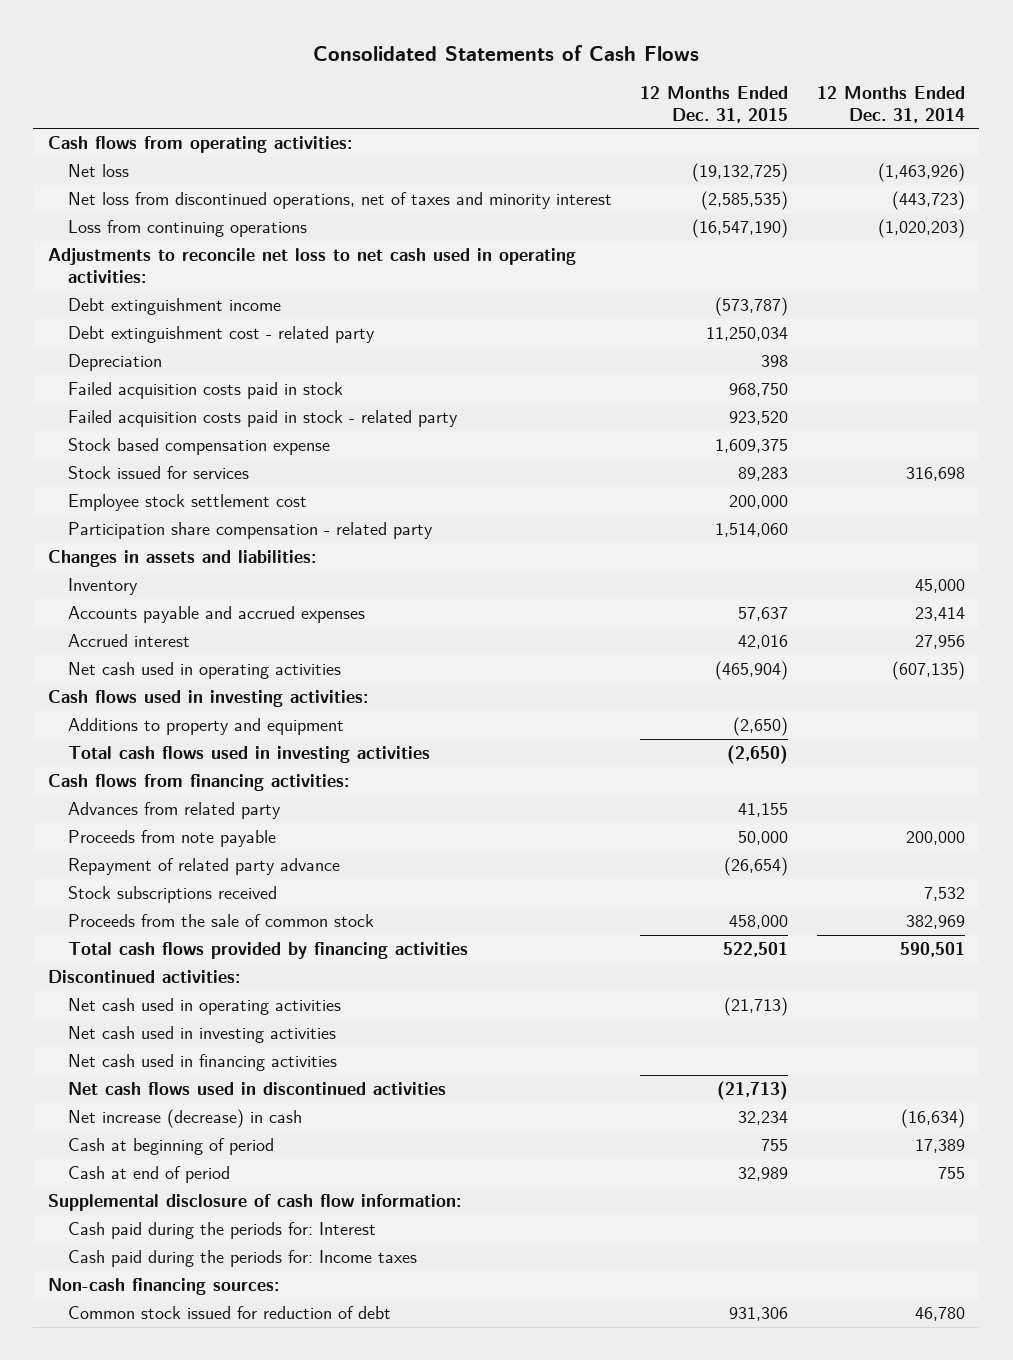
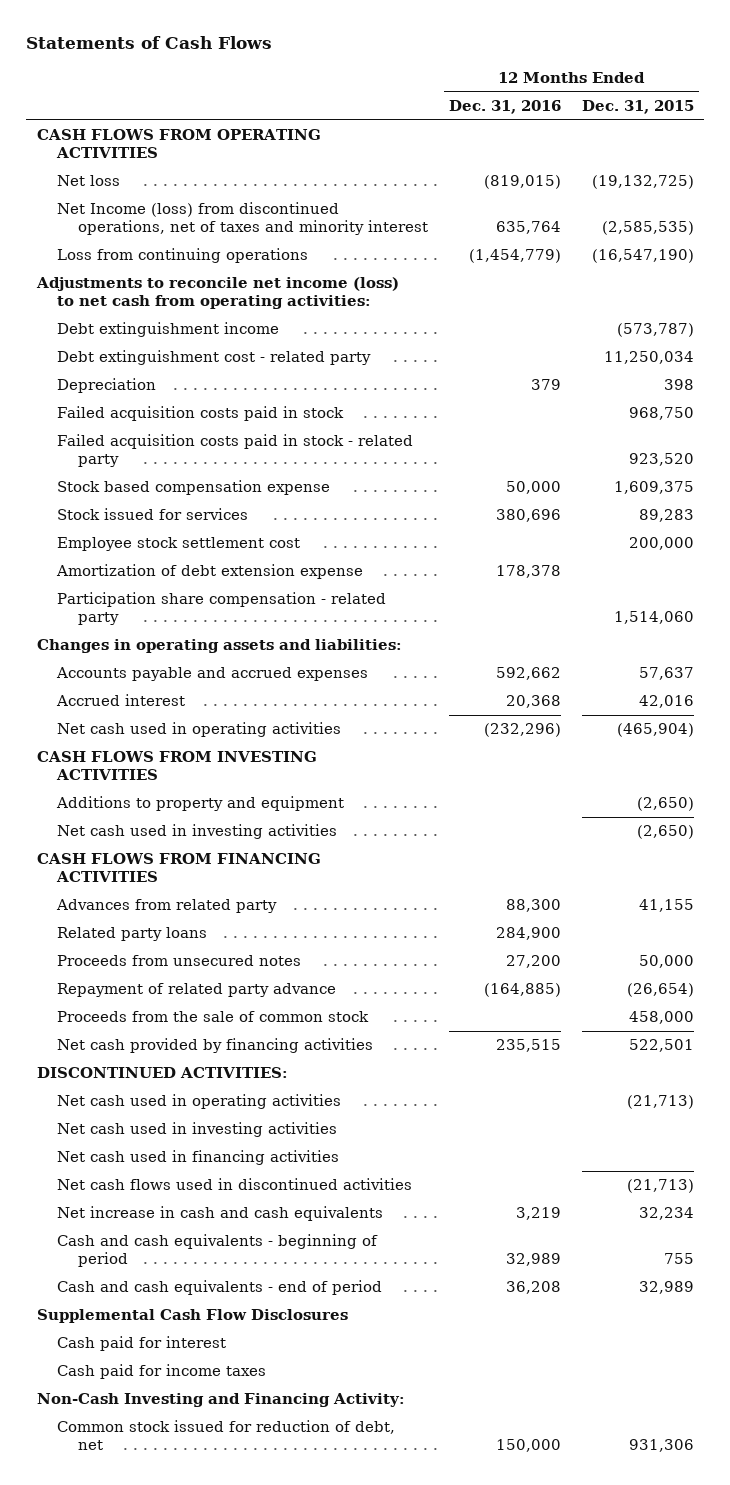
[313,45,700,62] Consolidated Statements of Cash Flows -> [26,35,273,49] Statements of Cash Flows
[816,86,965,123] 12 Months Ended Dec. 31, 2014 -> none
none -> [448,100,561,115] Dec. 31, 2016
[47,136,352,154] Cash flows from operating activities: -> [36,129,321,159] CASH FLOWS FROM OPERATING ACTIVITIES
[67,192,612,210] Net loss from discontinued operations, net of taxes and minority interest -> [57,202,428,236] Net Income (loss) from discontinued operations, net of taxes and minority interest
[47,248,576,283] Adjustments to reconcile net loss to net cash used in operating activities: -> [35,277,399,310] Adjustments to reconcile net income (loss) to net cash from operating activities:
none -> [56,564,364,580] Amortization of debt extension expense
[67,578,138,596] Inventory -> none
[47,550,316,568] Changes in assets and liabilities: -> [36,639,402,654] Changes in operating assets and liabilities:
[47,690,368,708] Cash flows used in investing activities: -> [36,751,317,781] CASH FLOWS FROM INVESTING ACTIVITIES
[67,746,430,764] Total cash flows used in investing activities -> [57,824,338,840] Net cash used in investing activities
[47,774,349,792] Cash flows from financing activities: -> [36,853,321,883] CASH FLOWS FROM FINANCING ACTIVITIES
none -> [57,927,208,942] Related party loans
[67,830,276,848] Proceeds from note payable -> [57,955,302,967] Proceeds from unsecured notes
[67,886,277,904] Stock subscriptions received -> none
[67,942,468,960] Total cash flows provided by financing activities -> [57,1038,374,1054] Net cash provided by financing activities
[47,970,240,984] Discontinued activities: -> [36,1067,288,1079] DISCONTINUED ACTIVITIES:
[67,1109,302,1129] Net increase (decrease) in cash -> [57,1206,384,1222] Net increase in cash and cash equivalents
[67,1138,274,1156] Cash at beginning of period -> [57,1234,379,1268] Cash and cash equivalents - beginning of period
[67,1166,230,1184] Cash at end of period -> [57,1280,383,1296] Cash and cash equivalents - end of period
[47,1194,461,1212] Supplemental disclosure of cash flow information: -> [36,1309,348,1324] Supplemental Cash Flow Disclosures
[67,1222,376,1240] Cash paid during the periods for: Interest -> [57,1336,227,1352] Cash paid for interest
[67,1250,417,1268] Cash paid during the periods for: Income taxes -> [57,1364,267,1380] Cash paid for income taxes
[47,1278,279,1296] Non-cash financing sources: -> [36,1393,405,1408] Non-Cash Investing and Financing Activity:
[67,1306,391,1320] Common stock issued for reduction of debt -> [57,1420,396,1451] Common stock issued for reduction of debt, net

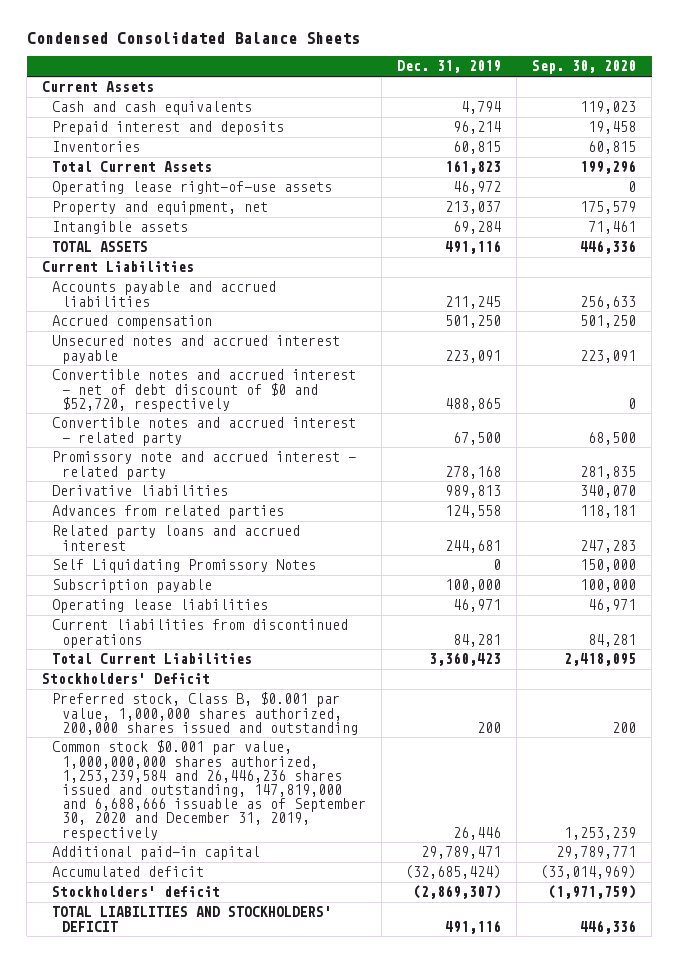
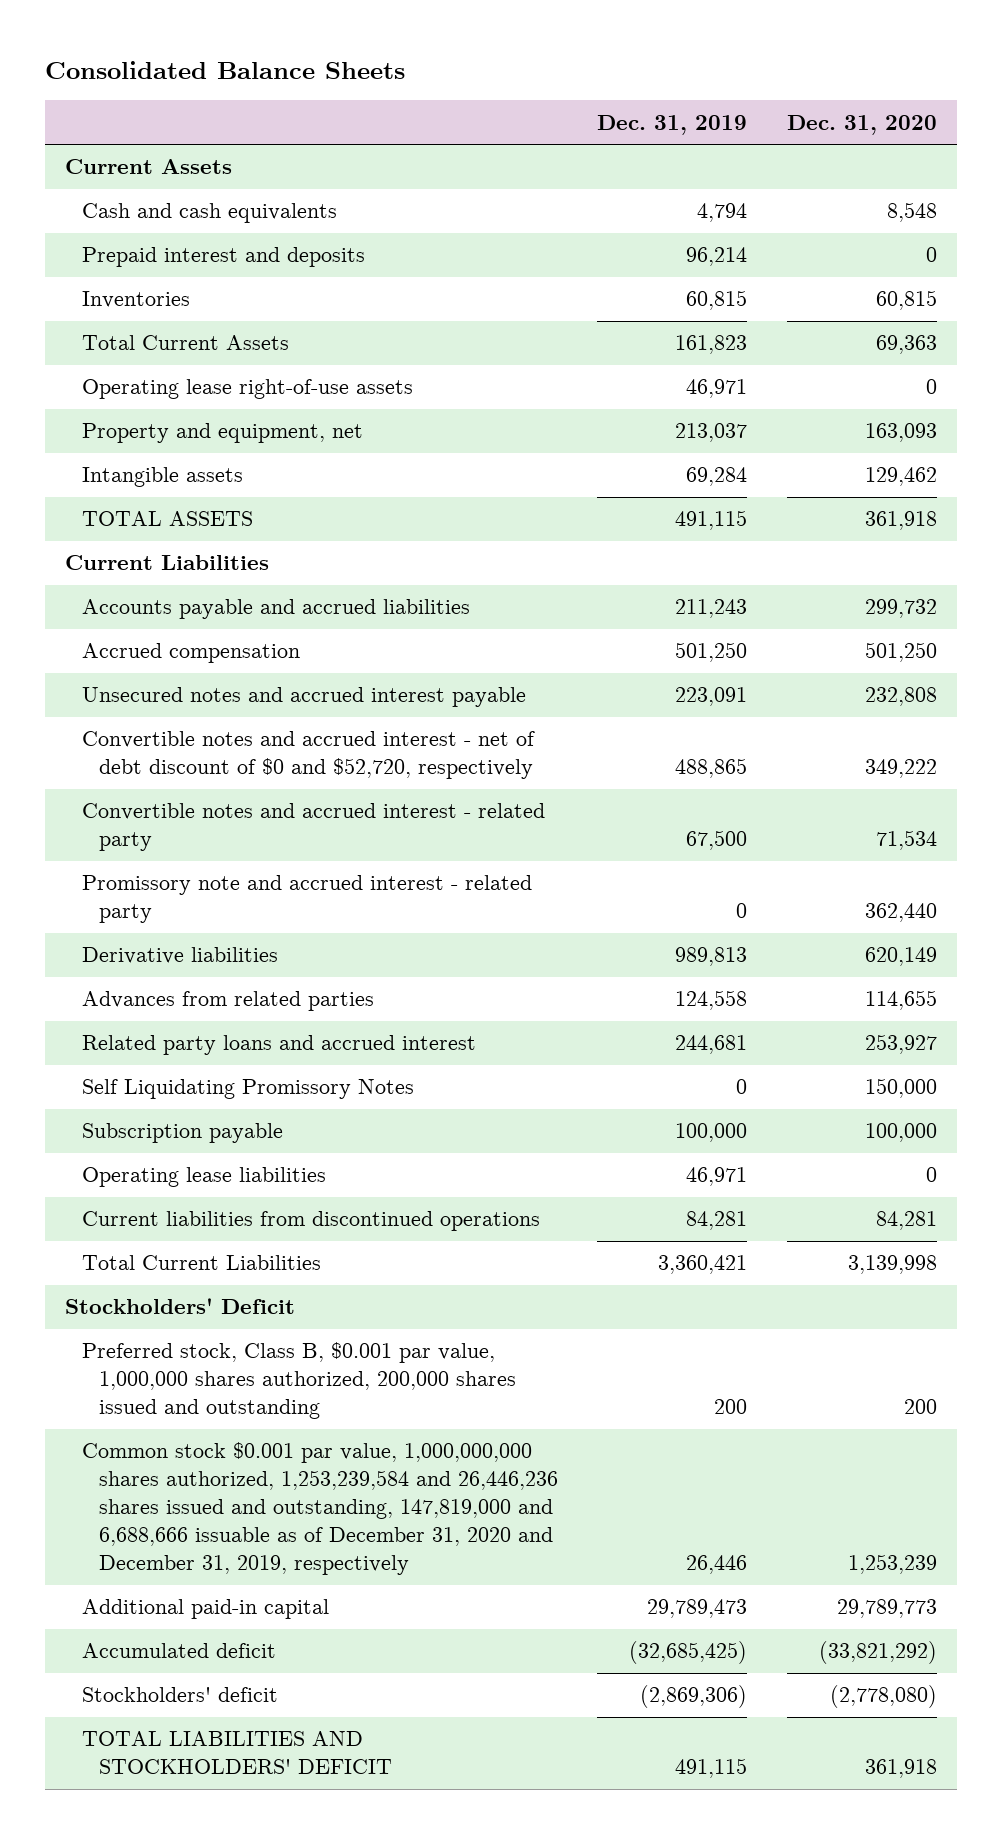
[26,32,360,45] Condensed Consolidated Balance Sheets -> [44,60,405,79] Consolidated Balance Sheets
[532,60,637,75] Sep. 30, 2020 -> none
none -> [787,114,938,135] Dec. 31, 2020
[453,181,502,195] 46,972 -> [686,379,748,399] 46,971
[445,240,502,255] 491,116 -> [675,510,748,531] 491,115
[445,295,502,309] 211,245 -> [675,599,748,619] 211,243
[445,465,502,479] 278,168 -> [736,903,748,919] 0
[429,652,502,667] 3,360,423 -> [658,1255,748,1275] 3,360,421
[52,740,367,841] Common stock $0.001 par value, 1,000,000,000 shares authorized, 1,253,239,584 and 26,446,236 shares issued and outstanding, 147,819,000 and 6,688,666 issuable as of September 30, 2020 and December 31, 2019, respectively -> [81,1442,558,1576] Common stock $0.001 par value, 1,000,000,000 shares authorized, 1,253,239,584 and 26,446,236 shares issued and outstanding, 147,819,000 and 6,688,666 issuable as of December 31, 2020 and December 31, 2019, respectively
[421,846,502,860] 29,789,471 -> [647,1599,748,1619] 29,789,473
[405,865,502,880] (32,685,424) -> [629,1641,748,1665] (32,685,425)
[413,885,502,900] (2,869,307) -> [640,1685,748,1709] (2,869,306)
[445,919,502,934] 491,116 -> [675,1758,748,1779] 491,115

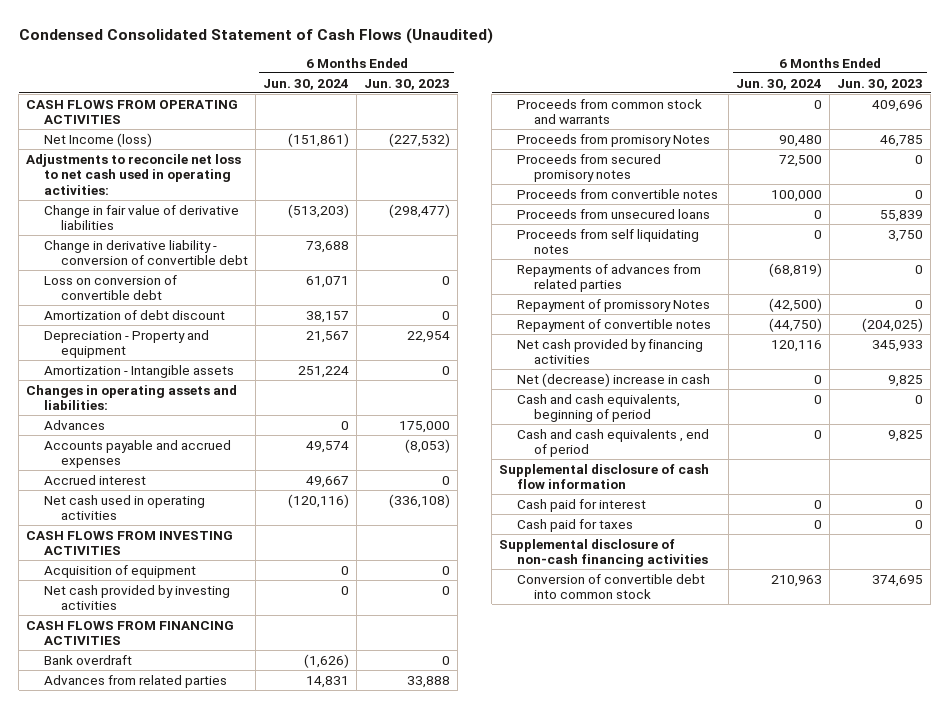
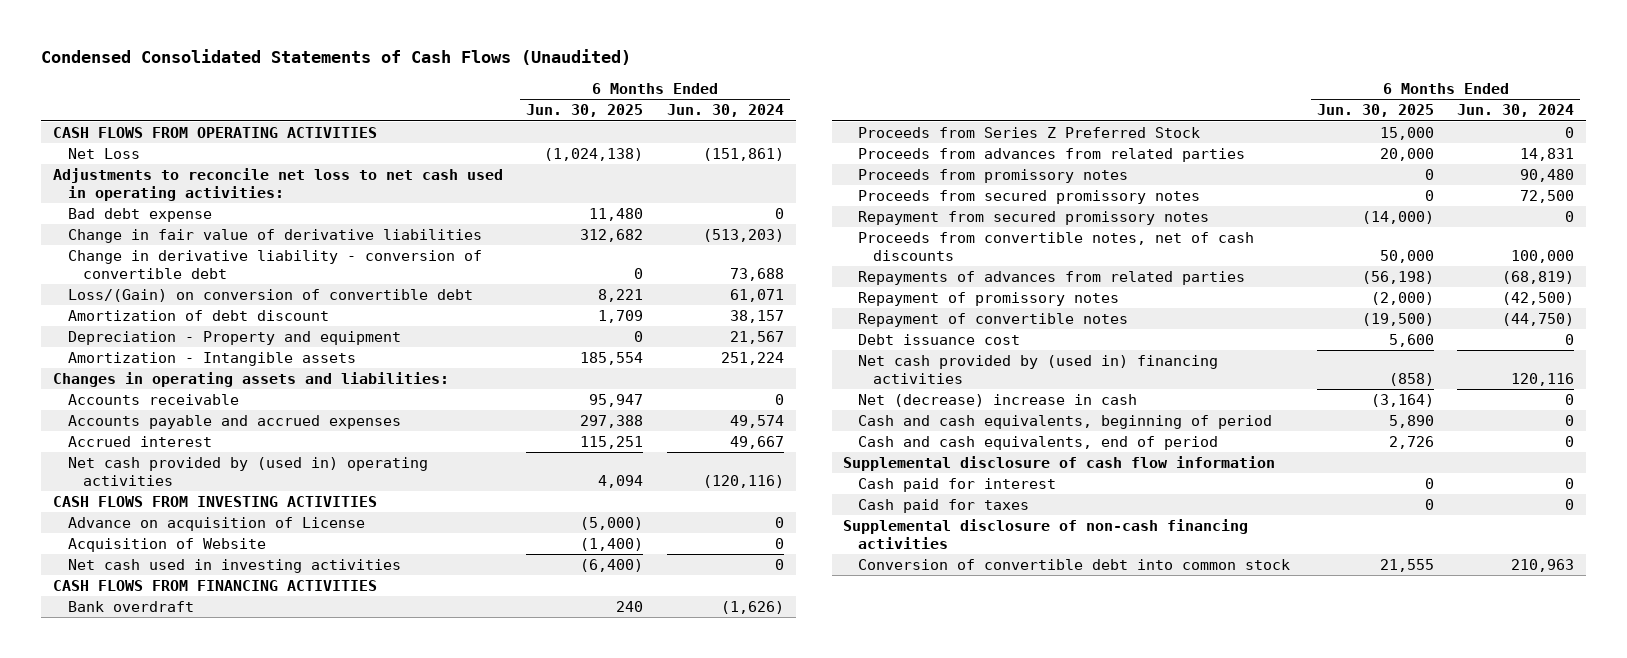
[18,27,493,44] Condensed Consolidated Statement of Cash Flows (Unaudited) -> [41,49,632,66] Condensed Consolidated Statements of Cash Flows (Unaudited)
[364,78,451,90] Jun. 30, 2023 -> none
none -> [526,104,644,118] Jun. 30, 2025
[43,132,152,147] Net Income (loss) -> [67,147,140,159] Net Loss
none -> [67,207,212,222] Bad debt expense
[43,274,177,301] Loss on conversion of convertible debt -> [67,288,473,302] Loss/(Gain) on conversion of convertible debt
[43,419,105,430] Advances -> none
none -> [67,393,239,405] Accounts receivable
[43,494,205,521] Net cash used in operating activities -> [67,456,428,486] Net cash provided by (used in) operating activities
none -> [67,516,365,531] Advance on acquisition of License
[43,564,196,578] Acquisition of equipment -> [67,537,266,552] Acquisition of Website
[43,584,230,611] Net cash provided by investing activities -> [67,558,401,573] Net cash used in investing activities
[516,98,702,125] Proceeds from common stock and warrants -> none
[516,208,710,219] Proceeds from unsecured loans -> none
[516,228,699,255] Proceeds from self liquidating notes -> none
none -> [858,126,1201,138] Proceeds from Series Z Preferred Stock
[43,674,227,688] Advances from related parties -> [858,147,1246,162] Proceeds from advances from related parties
[516,133,710,147] Proceeds from promisory Notes -> [858,168,1129,183] Proceeds from promissory notes
[516,153,661,183] Proceeds from secured promisory notes -> [858,189,1201,204] Proceeds from secured promissory notes
none -> [858,210,1210,225] Repayment from secured promissory notes
[516,188,718,199] Proceeds from convertible notes -> [858,231,1255,261] Proceeds from convertible notes, net of cash discounts
[516,298,710,312] Repayment of promissory Notes -> [858,291,1120,306] Repayment of promissory notes
none -> [858,333,1021,345] Debt issuance cost
[516,338,703,365] Net cash provided by financing activities -> [858,354,1219,384] Net cash provided by (used in) financing activities
[516,428,709,458] Cash and cash equivalents , end of period -> [858,435,1219,450] Cash and cash equivalents, end of period

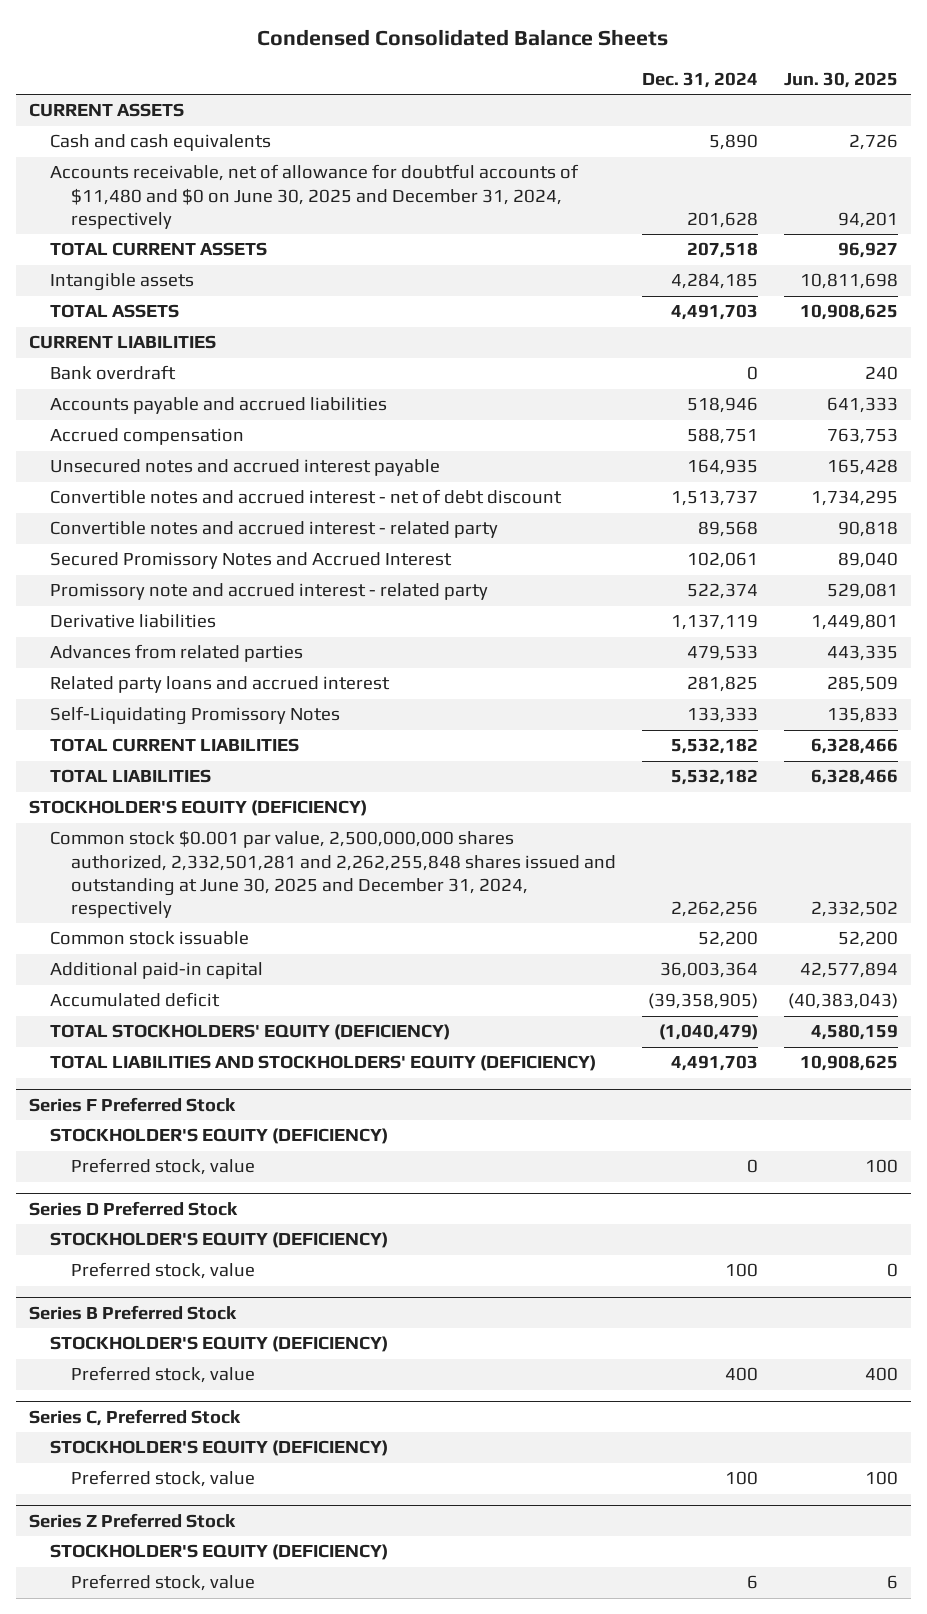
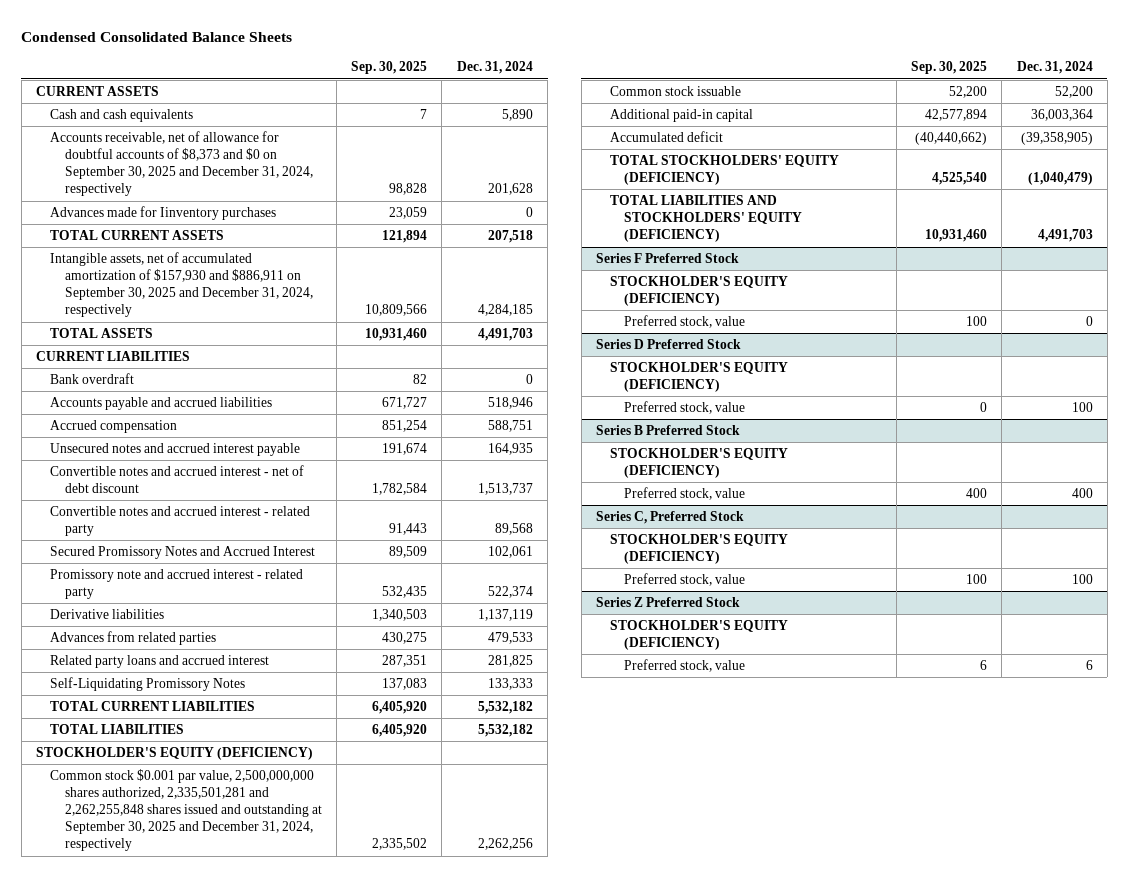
[783,72,898,89] Jun. 30, 2025 -> none
none -> [351,61,428,75] Sep. 30, 2025
[50,164,580,229] Accounts receivable, net of allowance for doubtful accounts of $11,480 and $0 on June 30, 2025 and December 31, 2024, respectively -> [50,131,313,197] Accounts receivable, net of allowance for doubtful accounts of $8,373 and $0 on September 30, 2025 and December 31, 2024, respectively
none -> [50,206,277,221] Advances made for Iinventory purchases
[50,273,195,292] Intangible assets -> [50,252,313,318] Intangible assets, net of accumulated amortization of $157,930 and $886,911 on September 30, 2025 and December 31, 2024, respectively
[50,830,617,919] Common stock $0.001 par value, 2,500,000,000 shares authorized, 2,332,501,281 and 2,262,255,848 shares issued and outstanding at June 30, 2025 and December 31, 2024, respectively -> [50,769,322,852] Common stock $0.001 par value, 2,500,000,000 shares authorized, 2,335,501,281 and 2,262,255,848 shares issued and outstanding at September 30, 2025 and December 31, 2024, respectively

